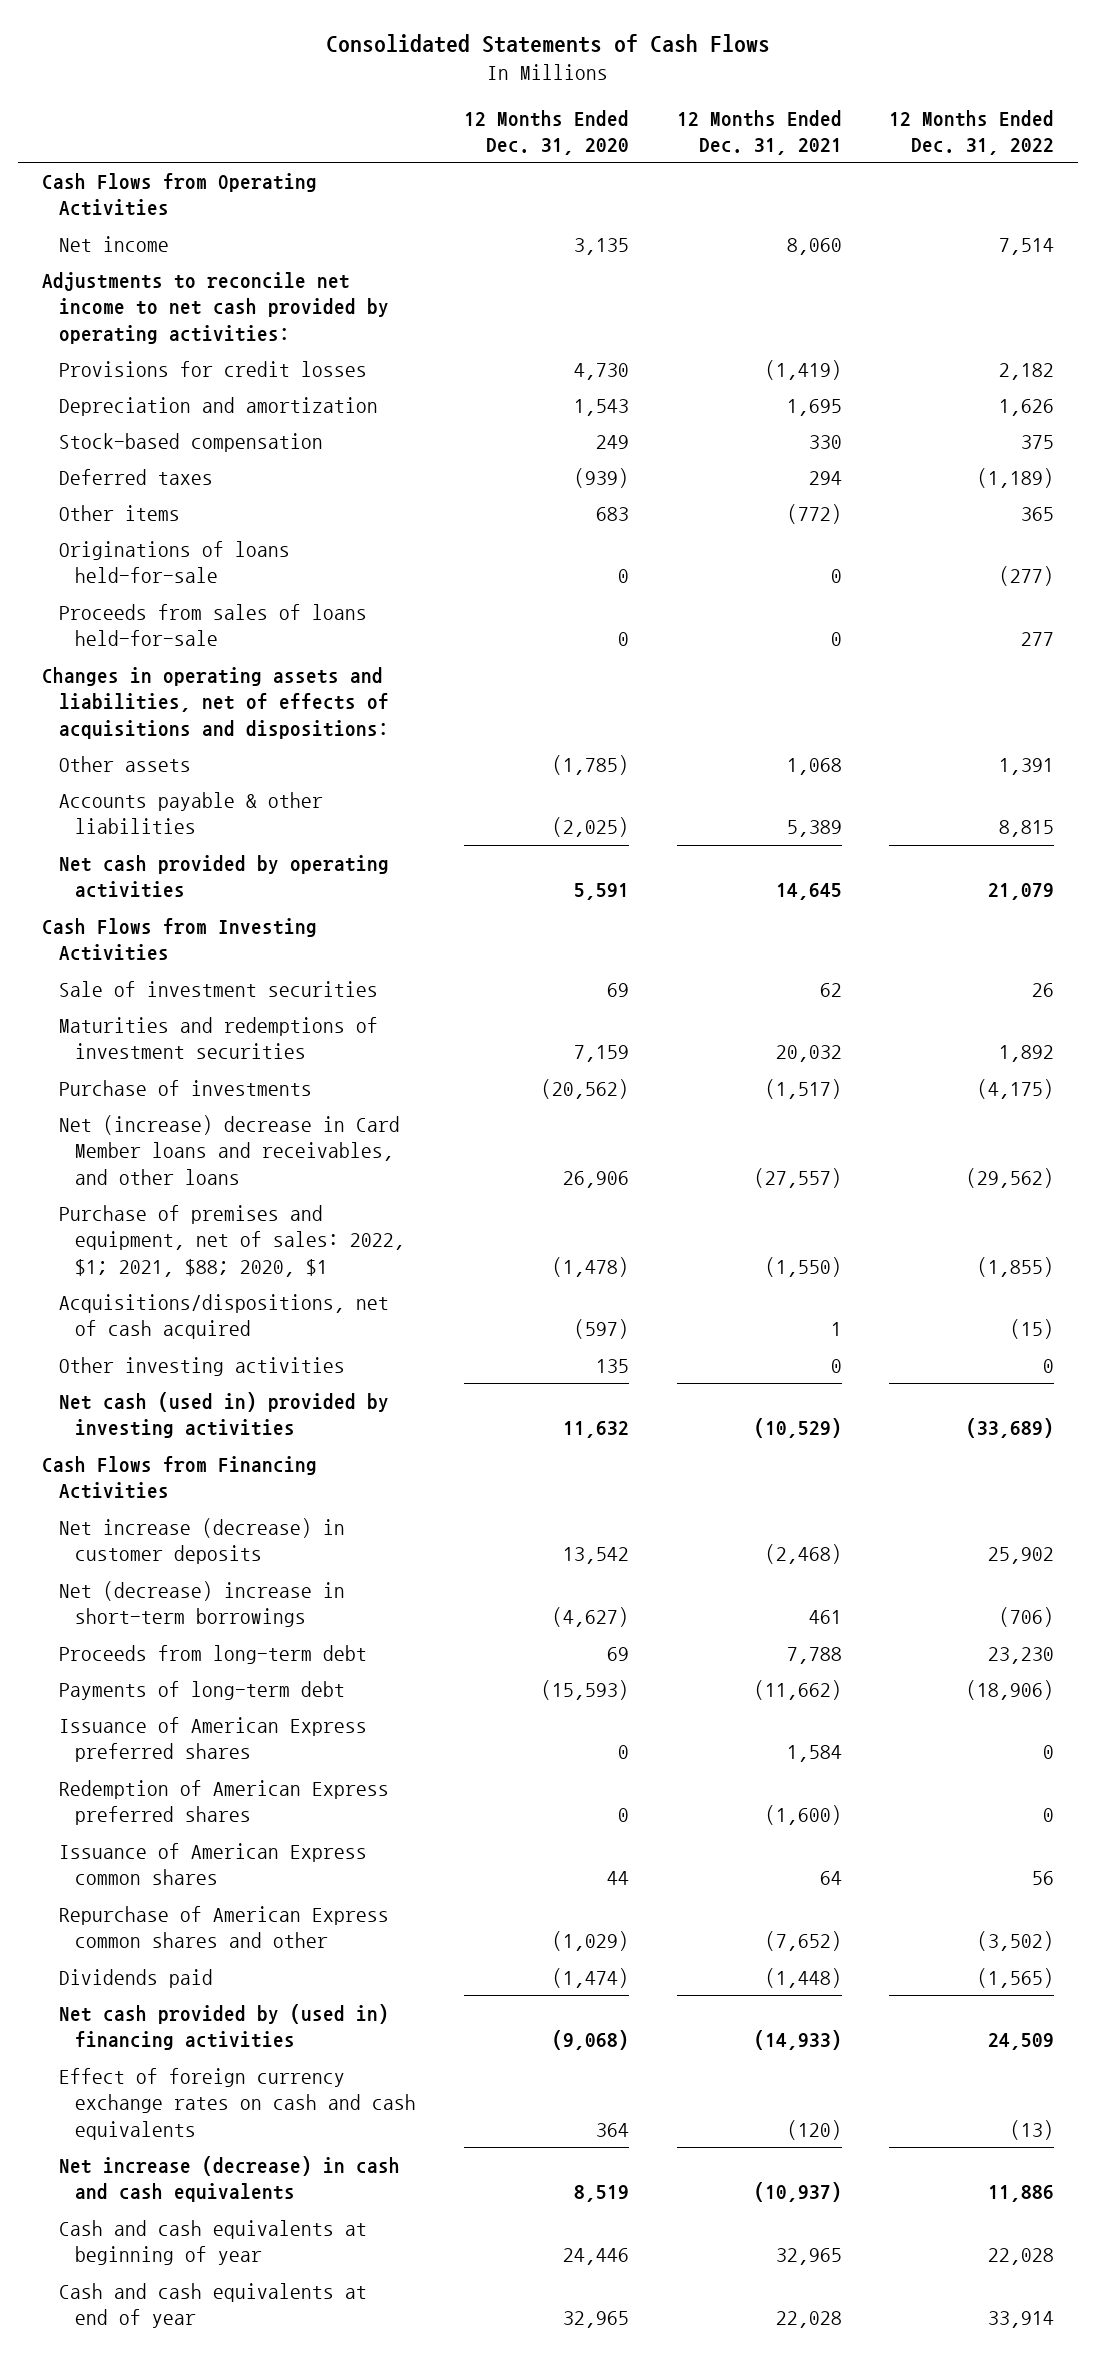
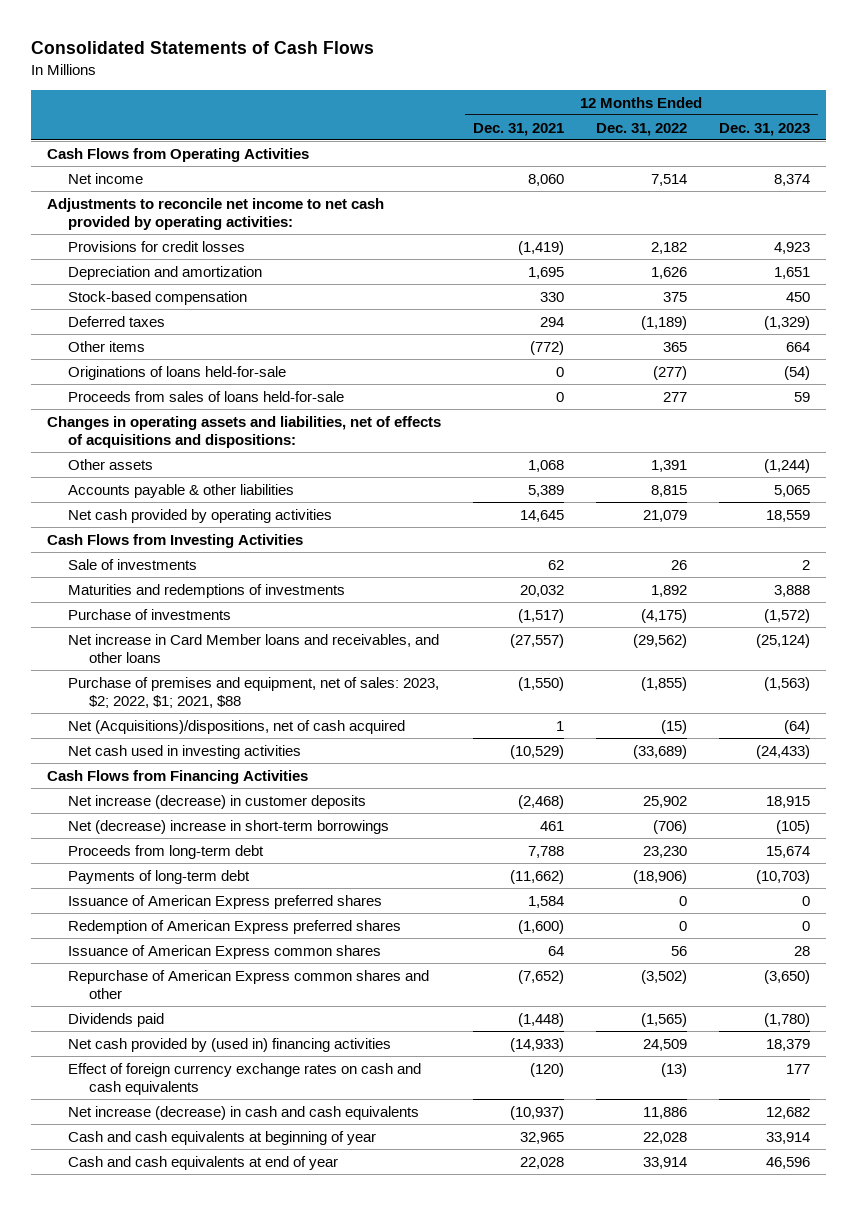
[464,109,630,155] 12 Months Ended Dec. 31, 2020 -> none
none -> [718,122,810,136] Dec. 31, 2023
[58,980,378,997] Sale of investment securities -> [67,558,197,570] Sale of investments
[58,1016,378,1060] Maturities and redemptions of investment securities -> [67,583,345,598] Maturities and redemptions of investments
[58,1356,345,1376] Other investing activities -> none
[58,1114,400,1185] Net (increase) decrease in Card Member loans and receivables, and other loans -> [67,633,439,664] Net increase in Card Member loans and receivables, and other loans
[58,1204,406,1277] Purchase of premises and equipment, net of sales: 2022, $1; 2021, $88; 2020, $1 -> [67,676,439,709] Purchase of premises and equipment, net of sales: 2023, $2; 2022, $1; 2021, $88
[58,1293,389,1340] Acquisitions/dispositions, net of cash acquired -> [67,719,405,734] Net (Acquisitions)/dispositions, net of cash acquired
[58,1391,389,1439] Net cash (used in) provided by investing activities -> [67,744,301,759] Net cash used in investing activities

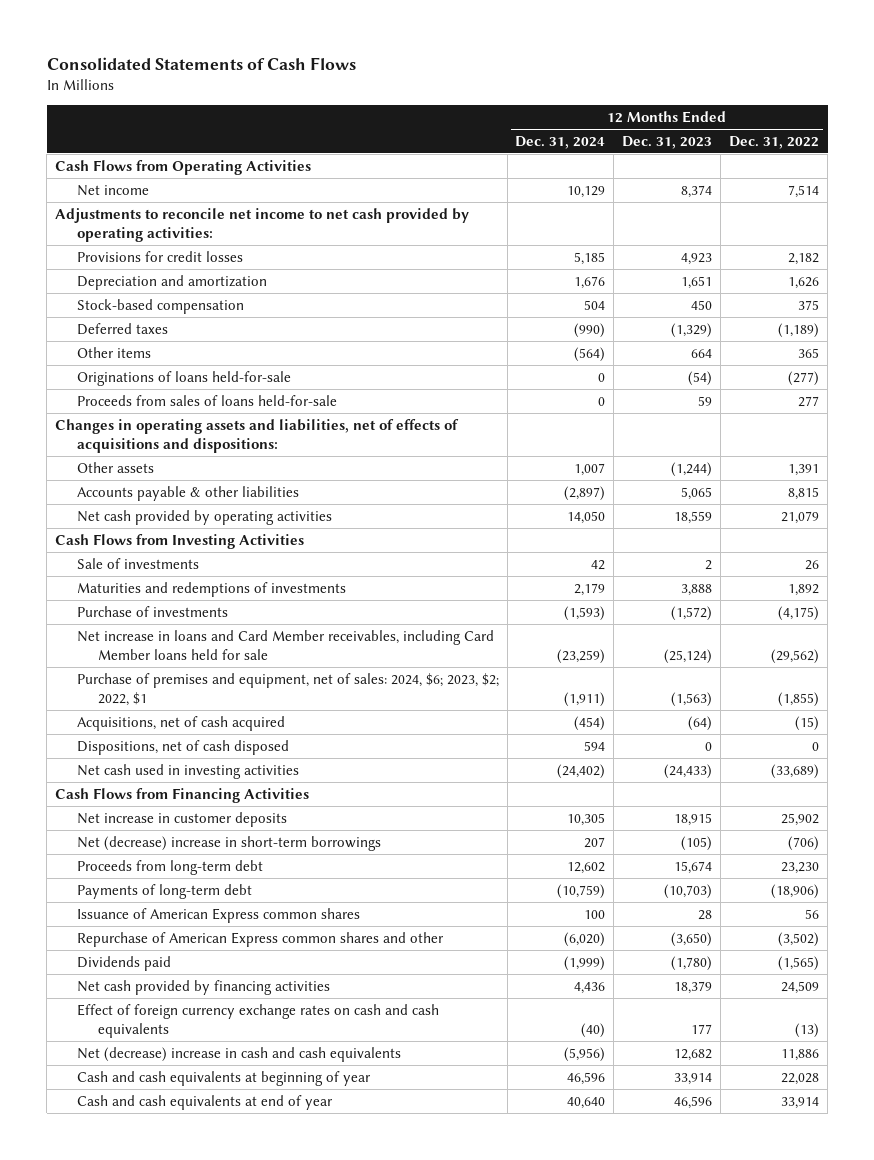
[472,122,564,136] Dec. 31, 2021 -> none
none -> [515,135,606,149] Dec. 31, 2024
[67,633,439,664] Net increase in Card Member loans and receivables, and other loans -> [76,629,494,660] Net increase in loans and Card Member receivables, including Card Member loans held for sale
[67,676,439,709] Purchase of premises and equipment, net of sales: 2023, $2; 2022, $1; 2021, $88 -> [76,672,499,706] Purchase of premises and equipment, net of sales: 2024, $6; 2023, $2; 2022, $1
[67,719,405,734] Net (Acquisitions)/dispositions, net of cash acquired -> [76,715,285,731] Acquisitions, net of cash acquired
none -> [76,739,289,755] Dispositions, net of cash disposed
[67,794,366,809] Net increase (decrease) in customer deposits -> [76,811,287,827] Net increase in customer deposits
[67,894,382,909] Issuance of American Express preferred shares -> none
[67,919,401,934] Redemption of American Express preferred shares -> none
[67,1037,391,1052] Net cash provided by (used in) financing activities -> [76,979,330,995] Net cash provided by financing activities
[67,1105,419,1120] Net increase (decrease) in cash and cash equivalents -> [76,1046,401,1062] Net (decrease) increase in cash and cash equivalents

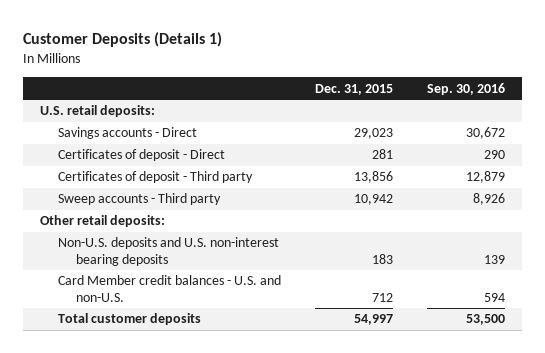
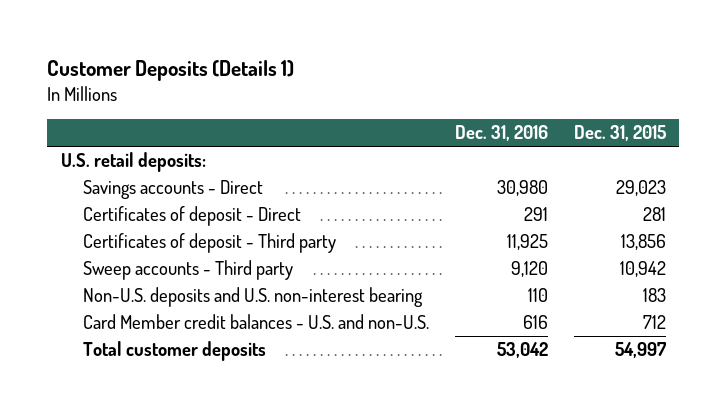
[426,82,505,95] Sep. 30, 2016 -> none
none -> [455,125,549,142] Dec. 31, 2016
[39,215,165,228] Other retail deposits: -> none
[57,237,279,267] Non-U.S. deposits and U.S. non-interest bearing deposits -> [82,287,423,308] Non-U.S. deposits and U.S. non-interest bearing

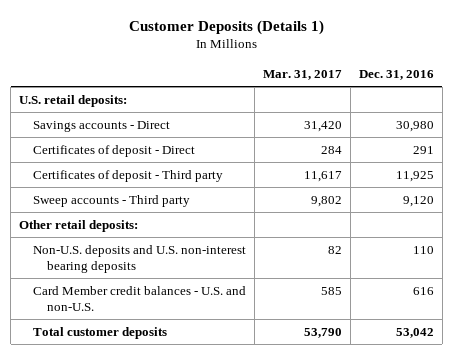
[574,125,667,142] Dec. 31, 2015 -> none
none -> [263,70,343,81] Mar. 31, 2017
none -> [19,219,139,232] Other retail deposits:
[82,287,423,308] Non-U.S. deposits and U.S. non-interest bearing -> [33,244,247,273] Non-U.S. deposits and U.S. non-interest bearing deposits

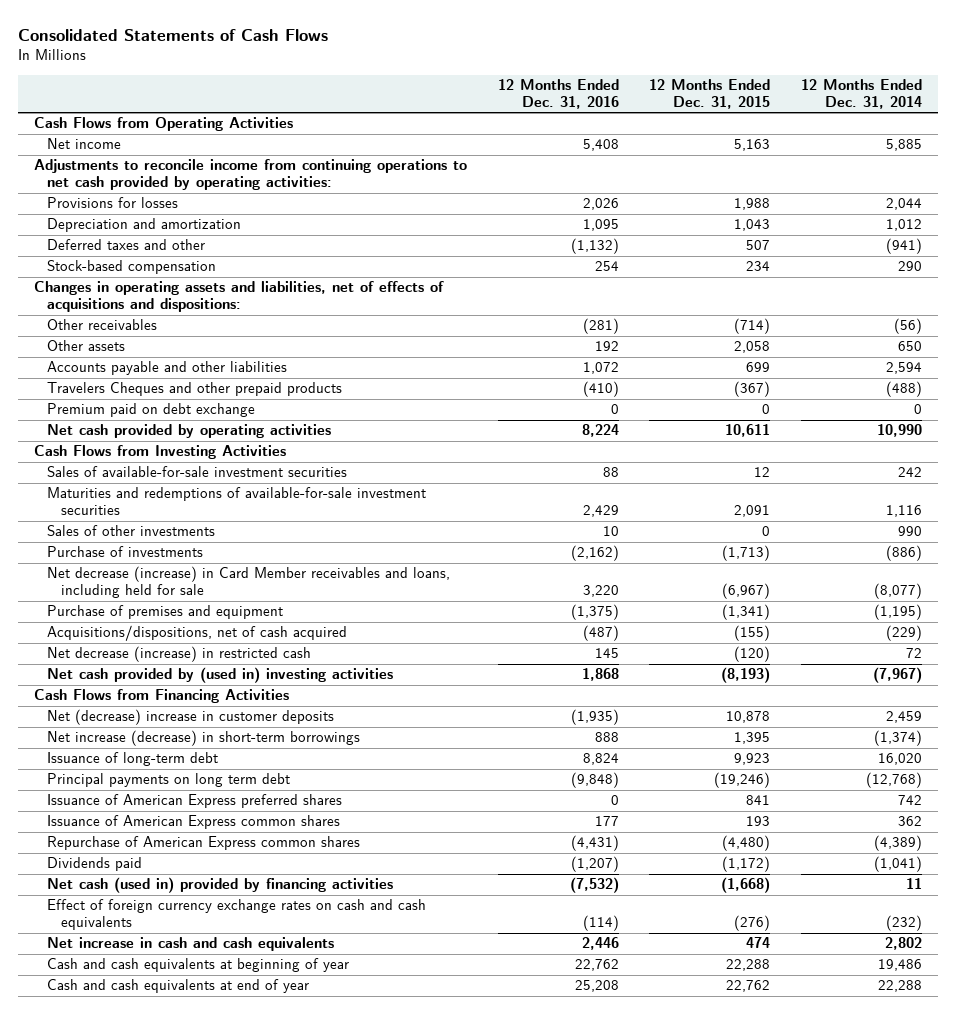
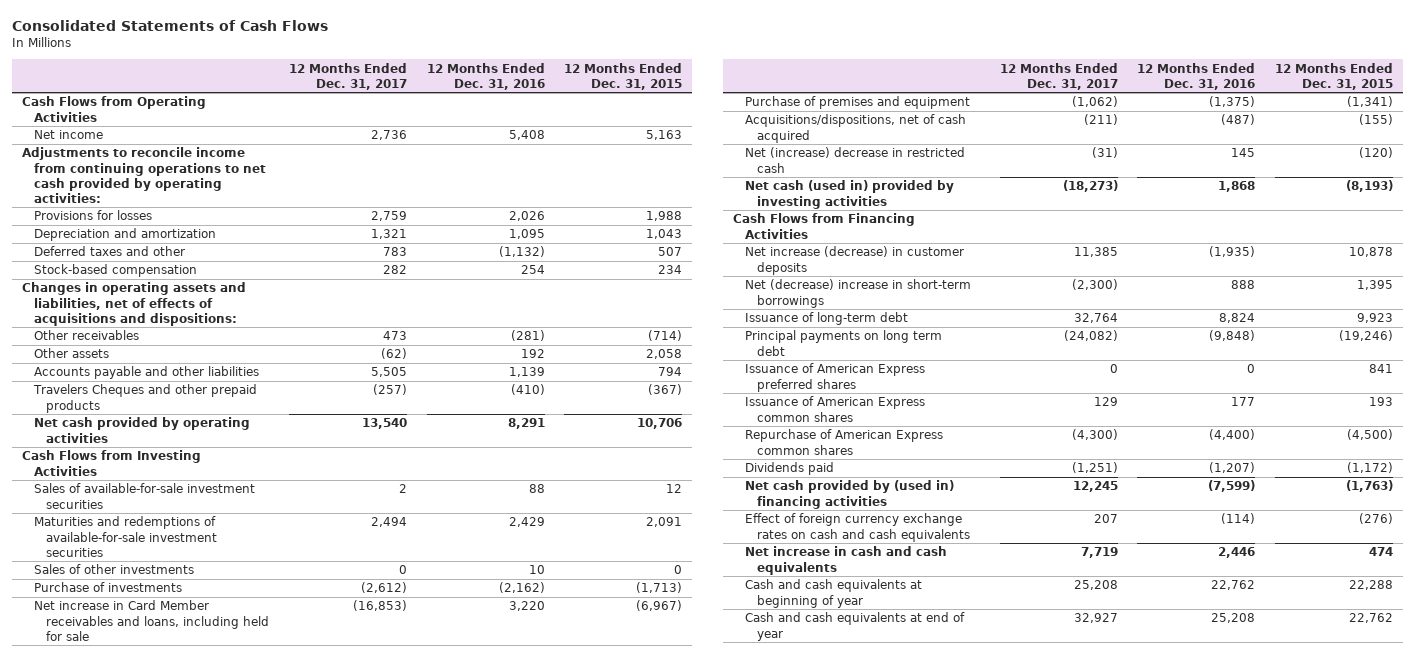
[801,79,923,109] 12 Months Ended Dec. 31, 2014 -> none
none -> [288,62,407,90] 12 Months Ended Dec. 31, 2017
[582,362,619,375] 1,072 -> [508,367,545,378] 1,139
[746,362,771,373] 699 -> [658,367,683,377] 794
[47,403,256,418] Premium paid on debt exchange -> none
[581,424,619,438] 8,224 -> [507,418,545,430] 8,291
[725,424,771,438] 10,611 -> [637,418,683,430] 10,706
[47,566,451,599] Net decrease (increase) in Card Member receivables and loans, including held for sale -> [33,600,269,641] Net increase in Card Member receivables and loans, including held for sale
[47,646,312,663] Net decrease (increase) in restricted cash -> [744,147,965,173] Net (increase) decrease in restricted cash
[47,667,394,684] Net cash provided by (used in) investing activities -> [744,180,954,209] Net cash (used in) provided by investing activities
[47,709,335,726] Net (decrease) increase in customer deposits -> [744,246,964,275] Net increase (decrease) in customer deposits
[47,730,361,747] Net increase (decrease) in short-term borrowings -> [744,279,971,308] Net (decrease) increase in short-term borrowings
[570,835,619,852] (4,431) -> [1209,429,1256,441] (4,400)
[722,835,771,852] (4,480) -> [1347,429,1394,441] (4,500)
[47,877,394,894] Net cash (used in) provided by financing activities -> [744,480,954,509] Net cash provided by (used in) financing activities
[569,877,619,894] (7,532) -> [1208,480,1256,493] (7,599)
[721,877,771,894] (1,668) -> [1346,480,1394,493] (1,763)

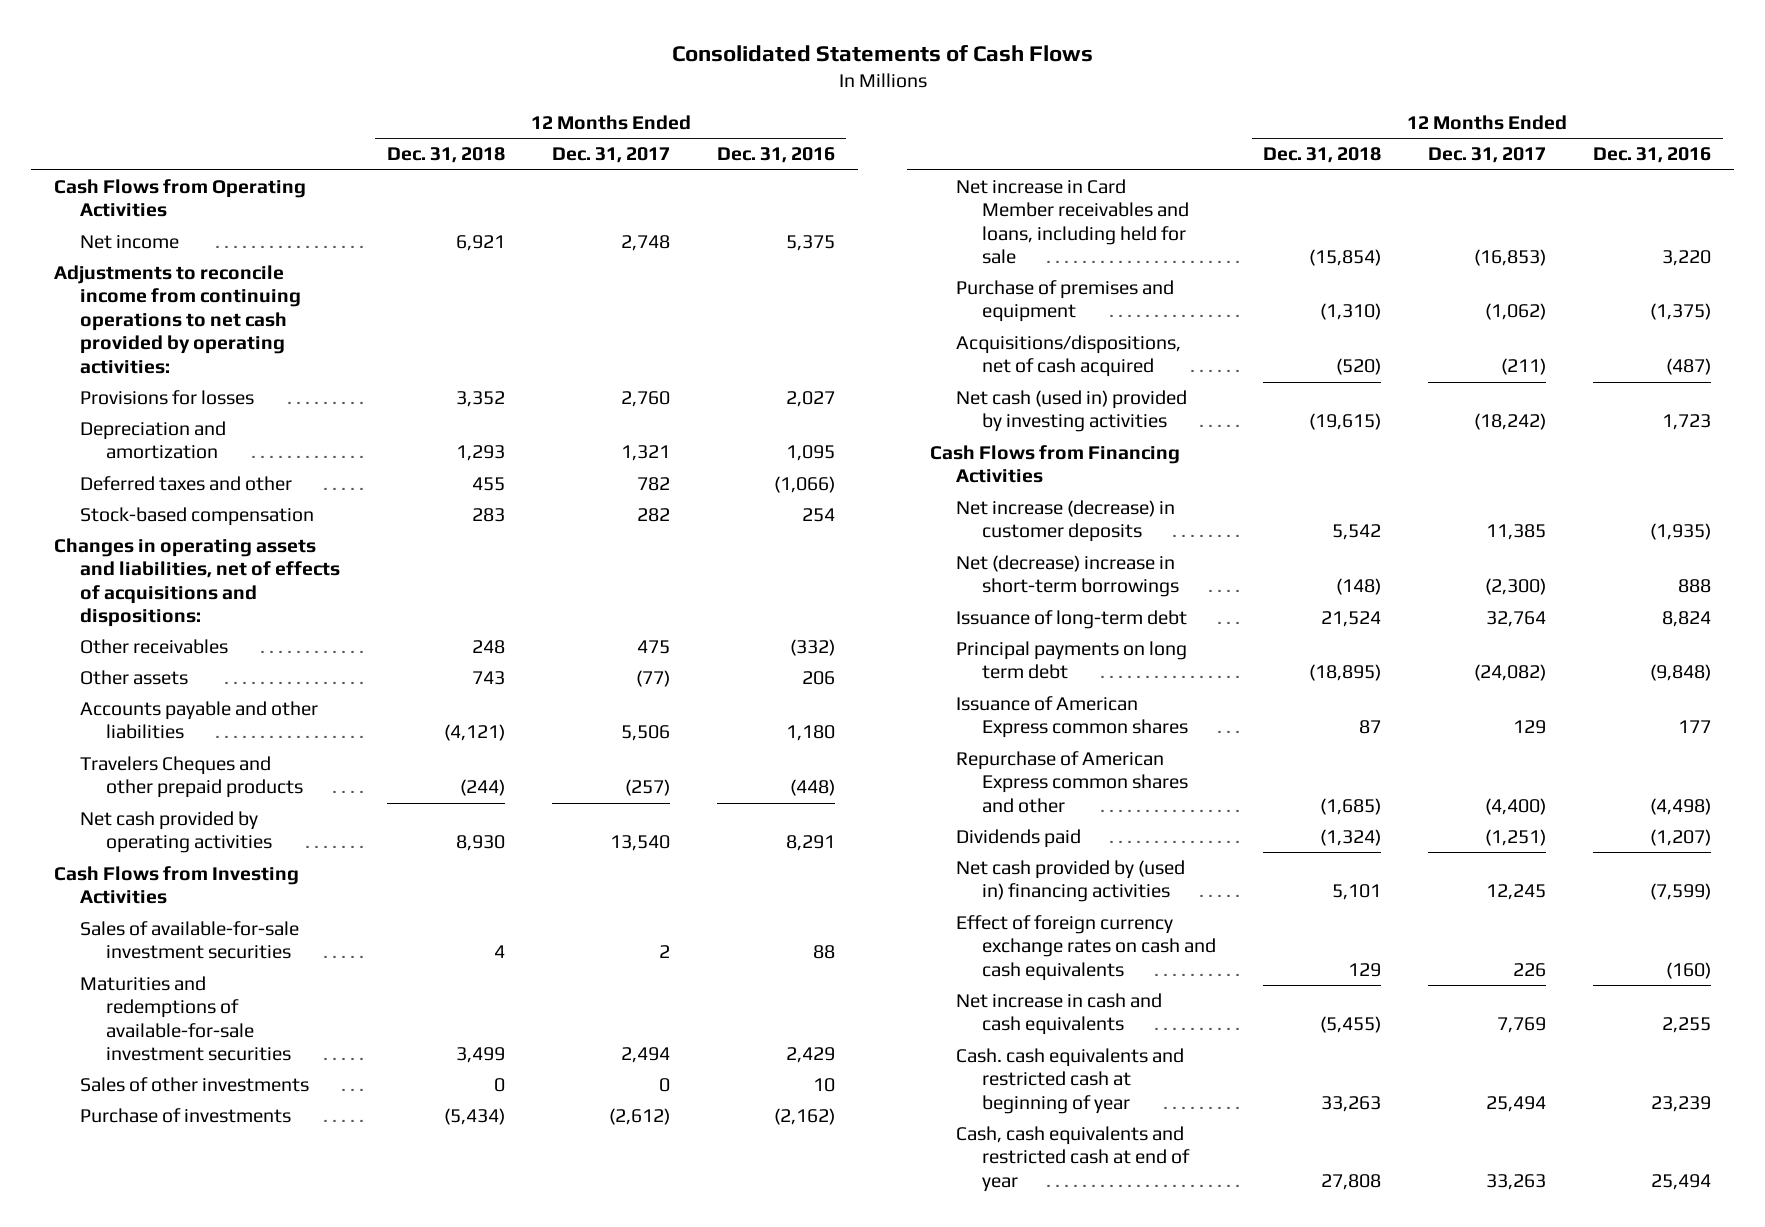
[564,62,683,90] 12 Months Ended Dec. 31, 2015 -> none
none -> [387,147,506,164] Dec. 31, 2018
[370,130,407,141] 2,736 -> [620,234,670,251] 2,748
[508,130,545,141] 5,408 -> [785,234,835,251] 5,375
[370,211,407,222] 2,759 -> [620,390,670,407] 2,760
[508,211,545,222] 2,026 -> [785,390,835,407] 2,027
[382,247,407,257] 783 -> [636,476,670,491] 782
[498,246,545,258] (1,132) -> [773,475,835,493] (1,066)
[382,331,407,341] 473 -> [636,639,670,654] 475
[510,330,545,342] (281) -> [789,638,835,656] (332)
[380,348,407,360] (62) -> [635,669,670,687] (77)
[520,349,545,359] 192 -> [801,670,835,685] 206
[370,367,407,378] 5,505 -> [620,725,670,742] 5,506
[508,367,545,378] 1,139 -> [785,725,835,742] 1,180
[510,384,545,396] (410) -> [789,779,835,797] (448)
[744,147,965,173] Net (increase) decrease in restricted cash -> none
[1062,180,1118,193] (18,273) -> [1474,413,1547,431] (18,242)
[1218,181,1256,193] 1,868 -> [1661,414,1711,431] 1,723
[744,363,925,392] Issuance of American Express preferred shares -> none
[744,429,943,455] Repurchase of American Express common shares -> [956,750,1189,813] Repurchase of American Express common shares and other
[1071,429,1118,441] (4,300) -> [1485,797,1547,815] (4,400)
[1209,429,1256,441] (4,400) -> [1649,797,1711,815] (4,498)
[1093,514,1118,524] 207 -> [1513,962,1547,977] 226
[1221,513,1256,525] (114) -> [1665,961,1711,979] (160)
[1080,547,1118,559] 7,719 -> [1497,1017,1547,1034] 7,769
[1218,547,1256,559] 2,446 -> [1661,1017,1711,1034] 2,255
[744,579,922,608] Cash and cash equivalents at beginning of year -> [956,1047,1185,1114] Cash. cash equivalents and restricted cash at beginning of year
[1073,580,1118,591] 25,208 -> [1486,1095,1547,1112] 25,494
[1211,580,1256,591] 22,762 -> [1650,1095,1711,1112] 23,239
[744,612,965,641] Cash and cash equivalents at end of year -> [956,1125,1191,1192] Cash, cash equivalents and restricted cash at end of year
[1073,613,1118,624] 32,927 -> [1486,1173,1547,1190] 33,263
[1211,613,1256,624] 25,208 -> [1650,1173,1711,1190] 25,494

